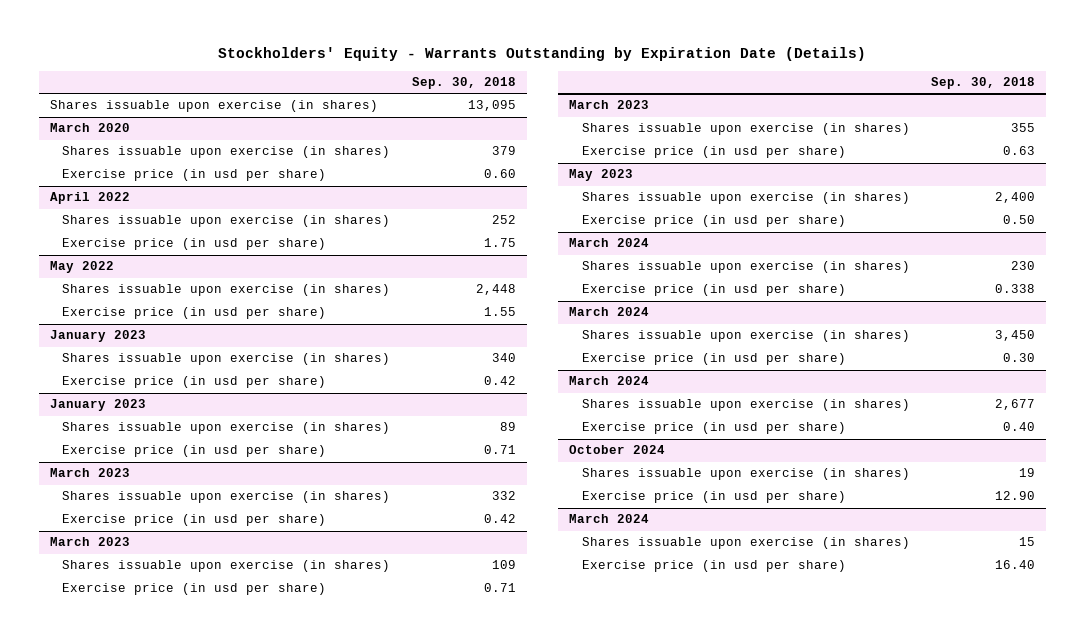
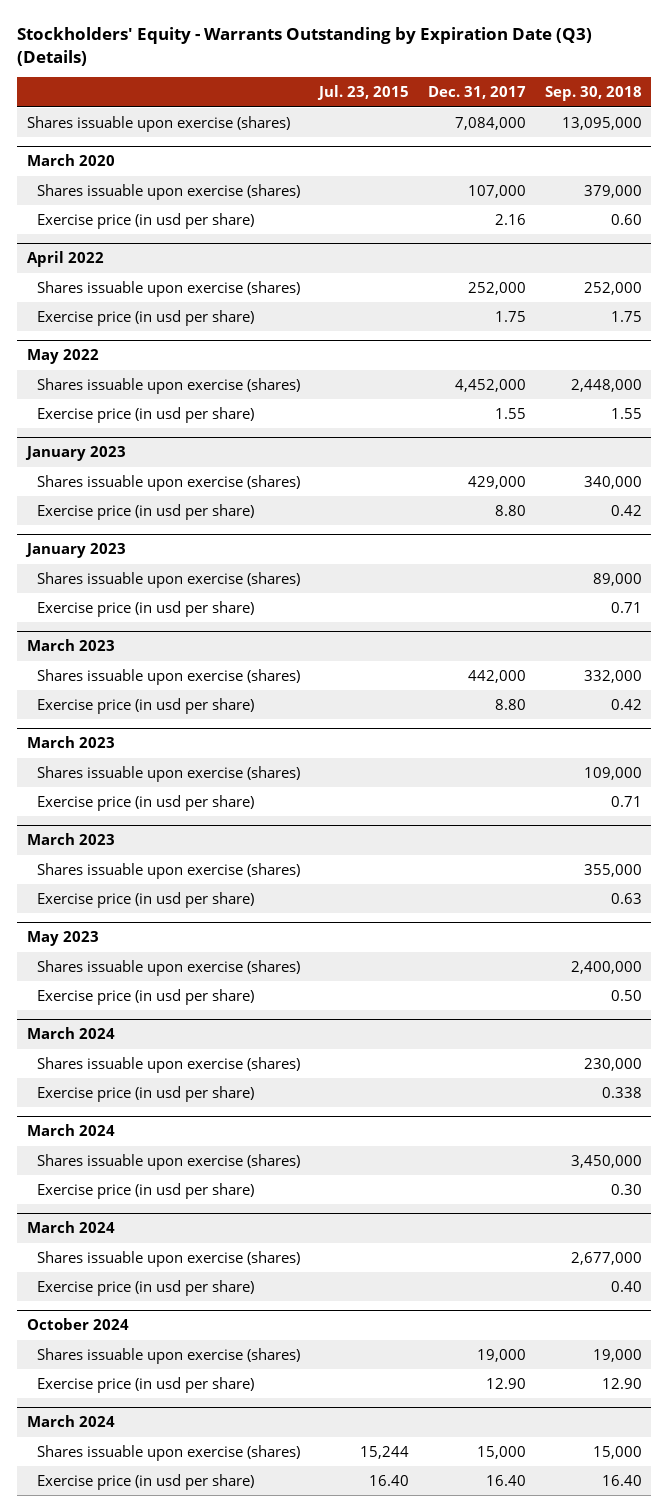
[218,47,867,62] Stockholders' Equity - Warrants Outstanding by Expiration Date (Details) -> [17,26,593,66] Stockholders' Equity - Warrants Outstanding by Expiration Date (Q3) (Details)
none -> [316,85,409,101] Jul. 23, 2015
none -> [427,86,526,100] Dec. 31, 2017
[49,100,378,113] Shares issuable upon exercise (in shares) -> [26,115,290,132] Shares issuable upon exercise (shares)
[468,100,517,112] 13,095 -> [561,116,642,130] 13,095,000
[62,146,391,159] Shares issuable upon exercise (in shares) -> [37,183,301,200] Shares issuable upon exercise (shares)
[492,146,517,156] 379 -> [583,184,642,198] 379,000
[62,215,391,228] Shares issuable upon exercise (in shares) -> [37,280,301,297] Shares issuable upon exercise (shares)
[492,215,517,225] 252 -> [583,281,642,295] 252,000
[62,284,391,297] Shares issuable upon exercise (in shares) -> [37,377,301,394] Shares issuable upon exercise (shares)
[476,284,517,296] 2,448 -> [570,378,642,392] 2,448,000
[62,353,391,366] Shares issuable upon exercise (in shares) -> [37,474,301,491] Shares issuable upon exercise (shares)
[492,353,517,363] 340 -> [583,475,642,489] 340,000
[62,422,391,435] Shares issuable upon exercise (in shares) -> [37,571,301,588] Shares issuable upon exercise (shares)
[500,422,517,432] 89 -> [592,572,642,586] 89,000
[62,491,391,504] Shares issuable upon exercise (in shares) -> [37,668,301,685] Shares issuable upon exercise (shares)
[492,491,517,501] 332 -> [583,669,642,683] 332,000
[62,560,391,573] Shares issuable upon exercise (in shares) -> [37,765,301,782] Shares issuable upon exercise (shares)
[492,560,517,570] 109 -> [583,766,642,780] 109,000
[581,123,910,136] Shares issuable upon exercise (in shares) -> [37,862,301,879] Shares issuable upon exercise (shares)
[1011,123,1036,133] 355 -> [583,863,642,877] 355,000
[581,192,910,205] Shares issuable upon exercise (in shares) -> [37,959,301,976] Shares issuable upon exercise (shares)
[995,192,1036,204] 2,400 -> [570,960,642,974] 2,400,000
[581,261,910,274] Shares issuable upon exercise (in shares) -> [37,1056,301,1073] Shares issuable upon exercise (shares)
[1011,261,1036,271] 230 -> [583,1057,642,1071] 230,000
[581,330,910,343] Shares issuable upon exercise (in shares) -> [37,1153,301,1170] Shares issuable upon exercise (shares)
[995,330,1036,342] 3,450 -> [570,1154,642,1168] 3,450,000
[581,399,910,412] Shares issuable upon exercise (in shares) -> [37,1250,301,1267] Shares issuable upon exercise (shares)
[995,399,1036,411] 2,677 -> [570,1251,642,1265] 2,677,000
[581,468,910,481] Shares issuable upon exercise (in shares) -> [37,1347,301,1364] Shares issuable upon exercise (shares)
[1019,468,1036,478] 19 -> [592,1348,642,1362] 19,000
[581,537,910,550] Shares issuable upon exercise (in shares) -> [37,1444,301,1461] Shares issuable upon exercise (shares)
[1019,537,1036,547] 15 -> [592,1445,642,1459] 15,000

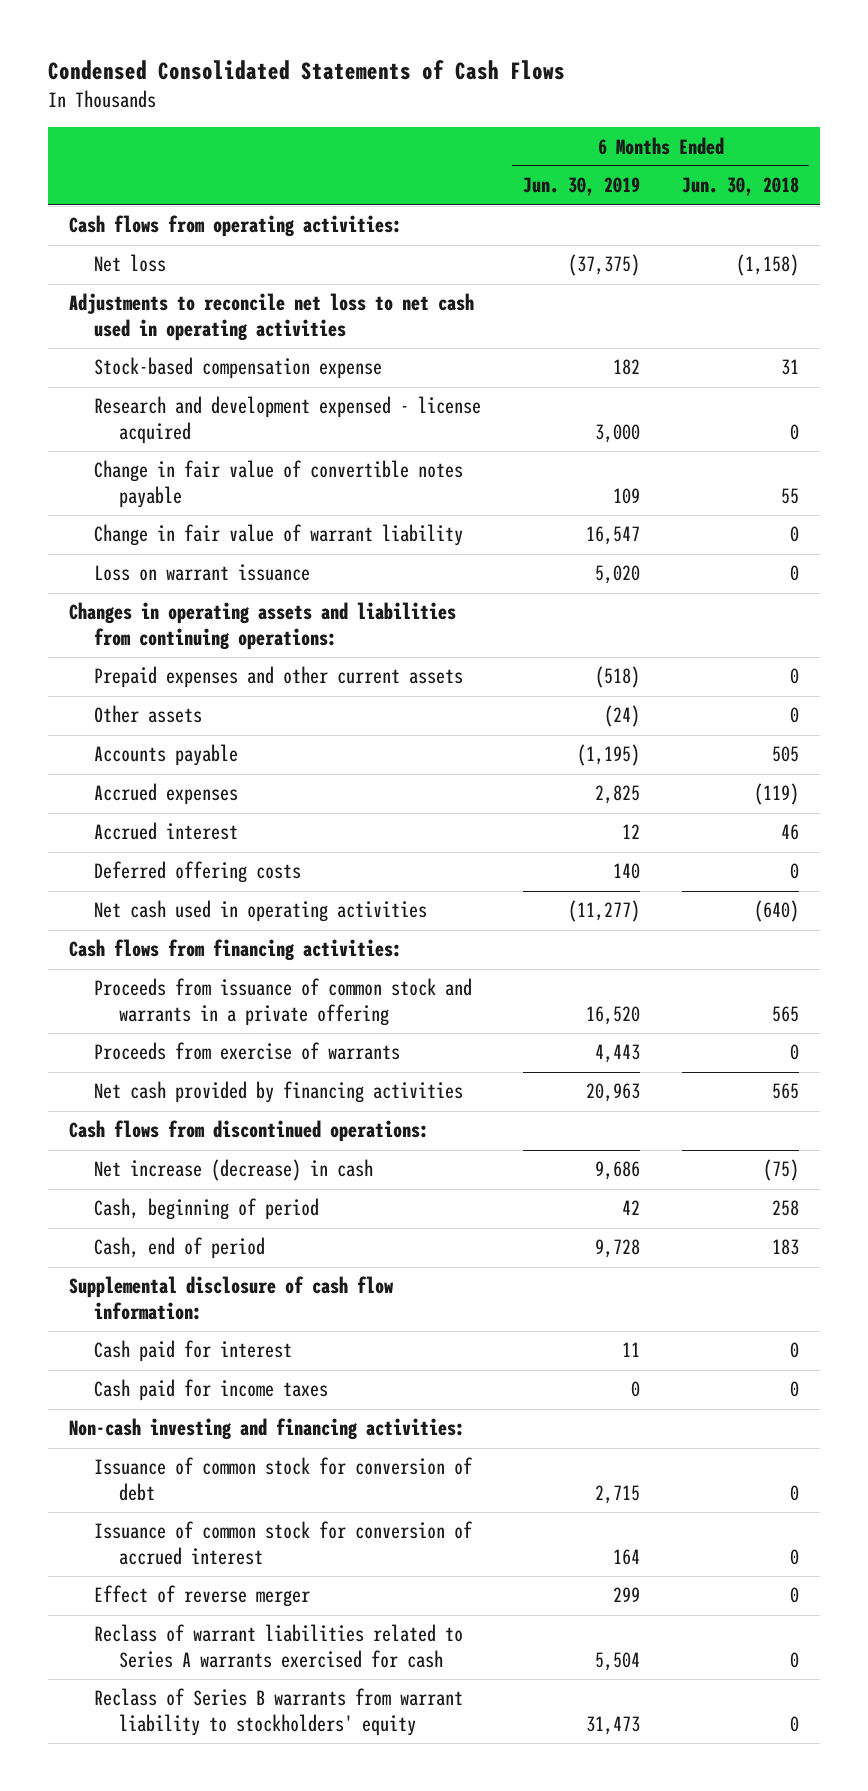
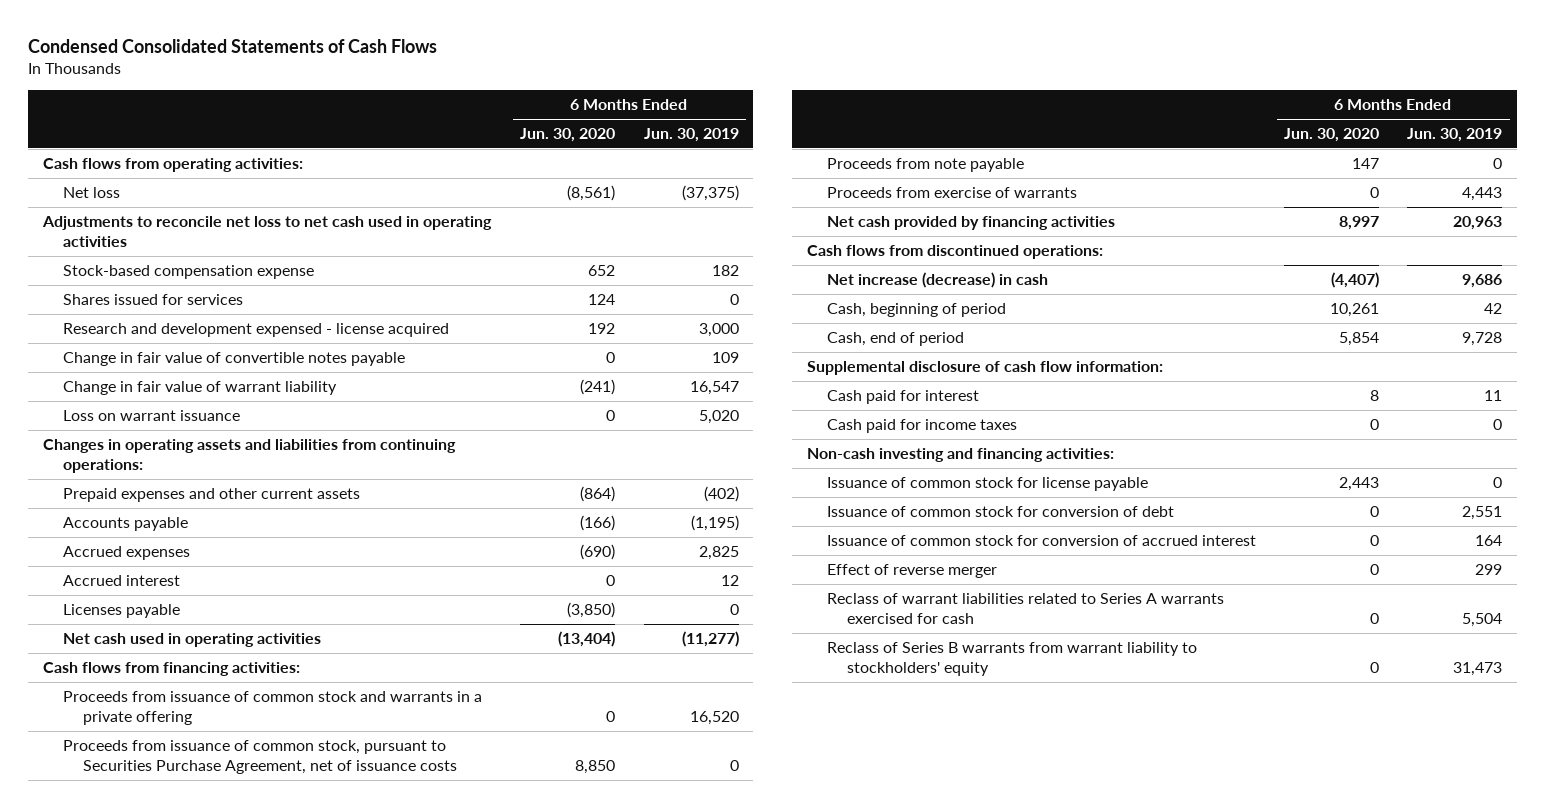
[681,177,799,197] Jun. 30, 2018 -> none
none -> [520,128,616,143] Jun. 30, 2020
none -> [62,294,243,306] Shares issued for services
[93,705,202,724] Other assets -> none
[594,666,640,689] (518) -> [703,486,739,503] (402)
[93,861,301,884] Deferred offering costs -> none
none -> [62,604,180,619] Licenses payable
none -> [62,740,457,775] Proceeds from issuance of common stock, pursuant to Securities Purchase Agreement, net of issuance costs
none -> [826,158,1024,173] Proceeds from note payable
none -> [826,477,1148,492] Issuance of common stock for license payable
[594,1484,640,1504] 2,715 -> [1462,506,1503,521] 2,551

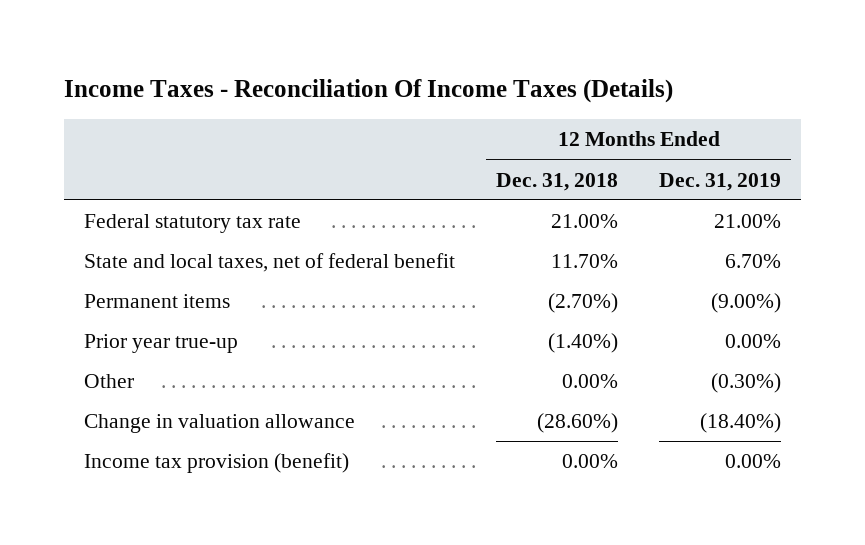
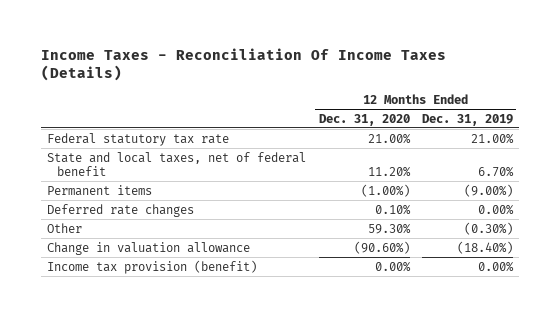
[496,172,619,191] Dec. 31, 2018 -> none
none -> [318,113,410,126] Dec. 31, 2020
[84,334,239,354] Prior year true-up -> none
none -> [47,203,195,217] Deferred rate changes

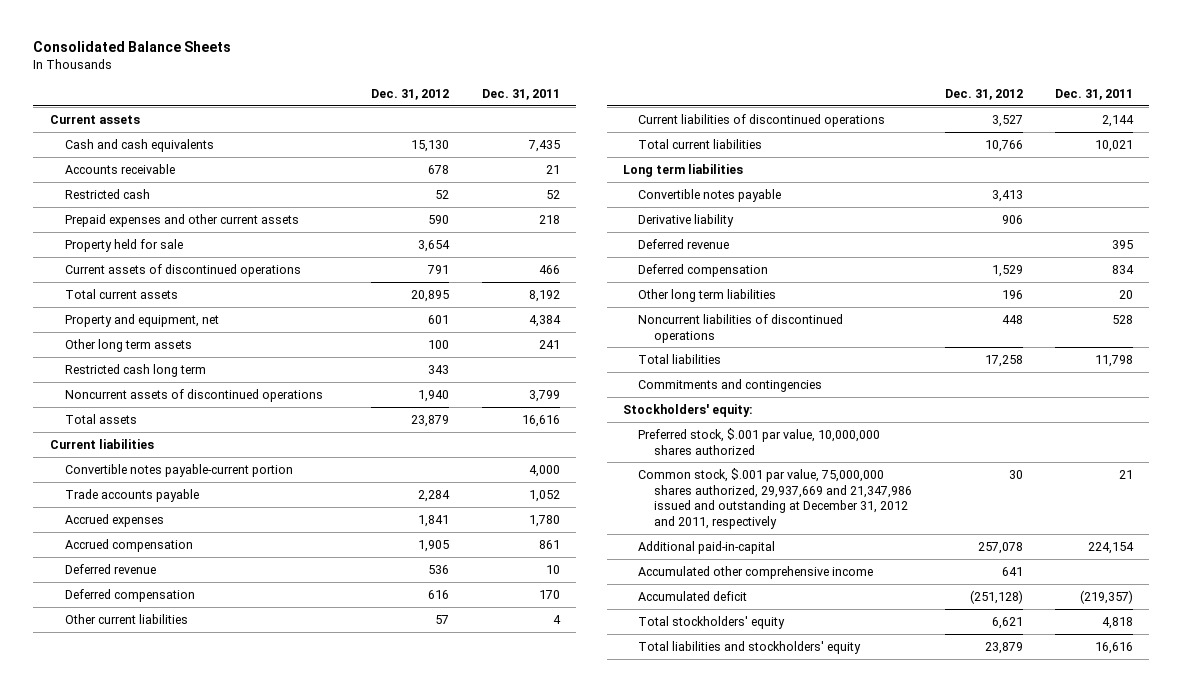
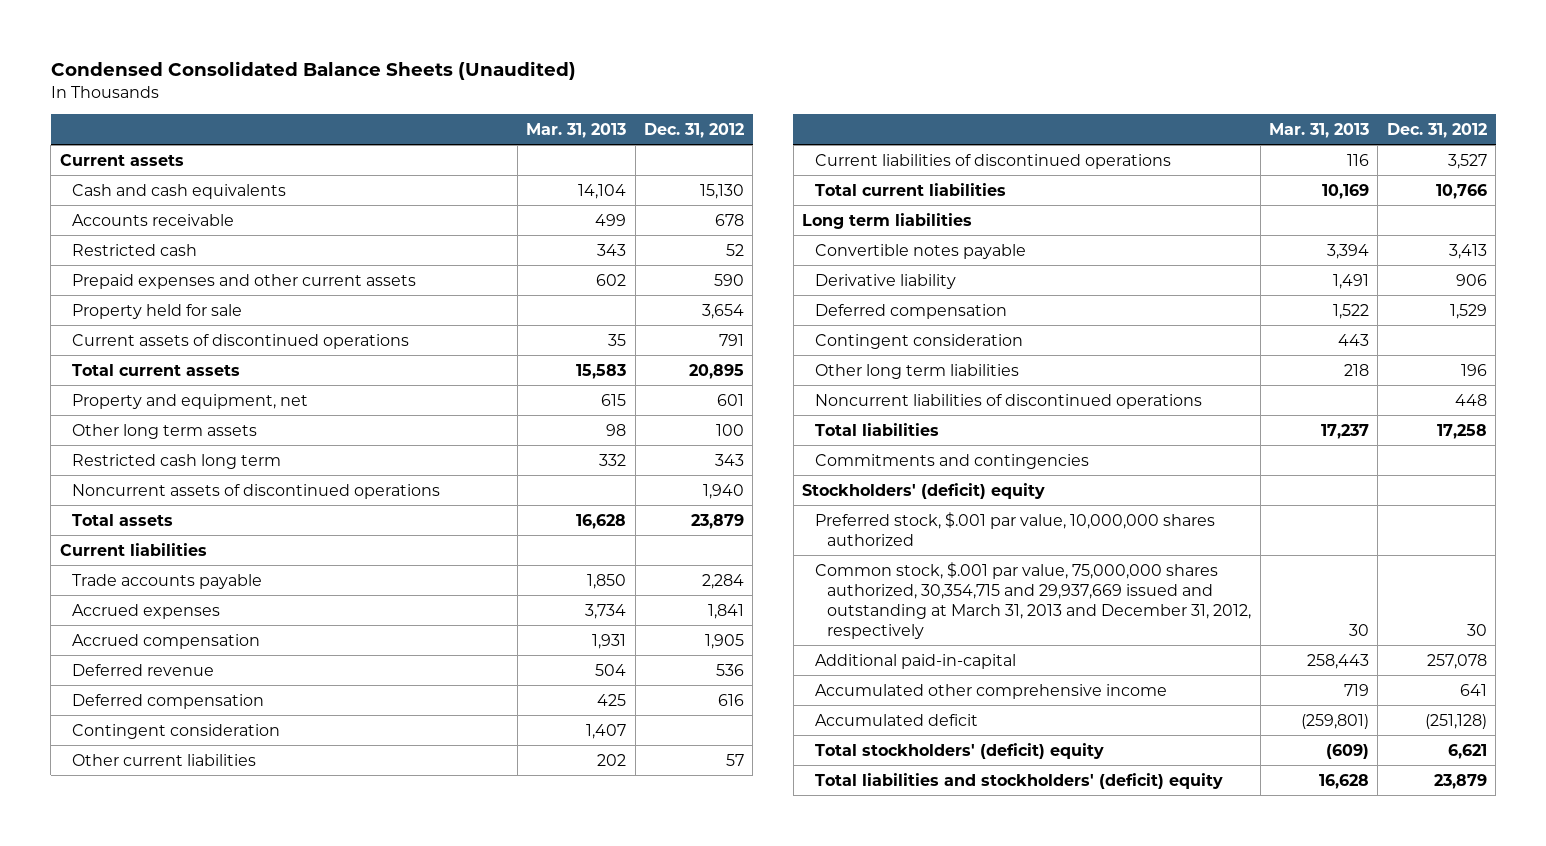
[33,41,232,53] Consolidated Balance Sheets -> [50,60,576,80] Condensed Consolidated Balance Sheets (Unaudited)
[481,88,560,100] Dec. 31, 2011 -> none
none -> [526,122,627,138] Mar. 31, 2013
[65,463,294,477] Convertible notes payable-current portion -> none
none -> [72,723,281,739] Contingent consideration
[638,238,730,249] Deferred revenue -> none
none -> [814,333,1023,349] Contingent consideration
[622,403,753,417] Stockholders' equity: -> [802,482,1046,499] Stockholders' (deficit) equity
[638,467,912,530] Common stock, $.001 par value, 75,000,000 shares authorized, 29,937,669 and 21,347,986 issued and outstanding at December 31, 2012 and 2011, respectively -> [814,561,1252,639] Common stock, $.001 par value, 75,000,000 shares authorized, 30,354,715 and 29,937,669 issued and outstanding at March 31, 2013 and December 31, 2012, respectively
[638,615,786,629] Total stockholders' equity -> [814,742,1104,759] Total stockholders' (deficit) equity
[638,640,862,654] Total liabilities and stockholders' equity -> [814,772,1223,789] Total liabilities and stockholders' (deficit) equity

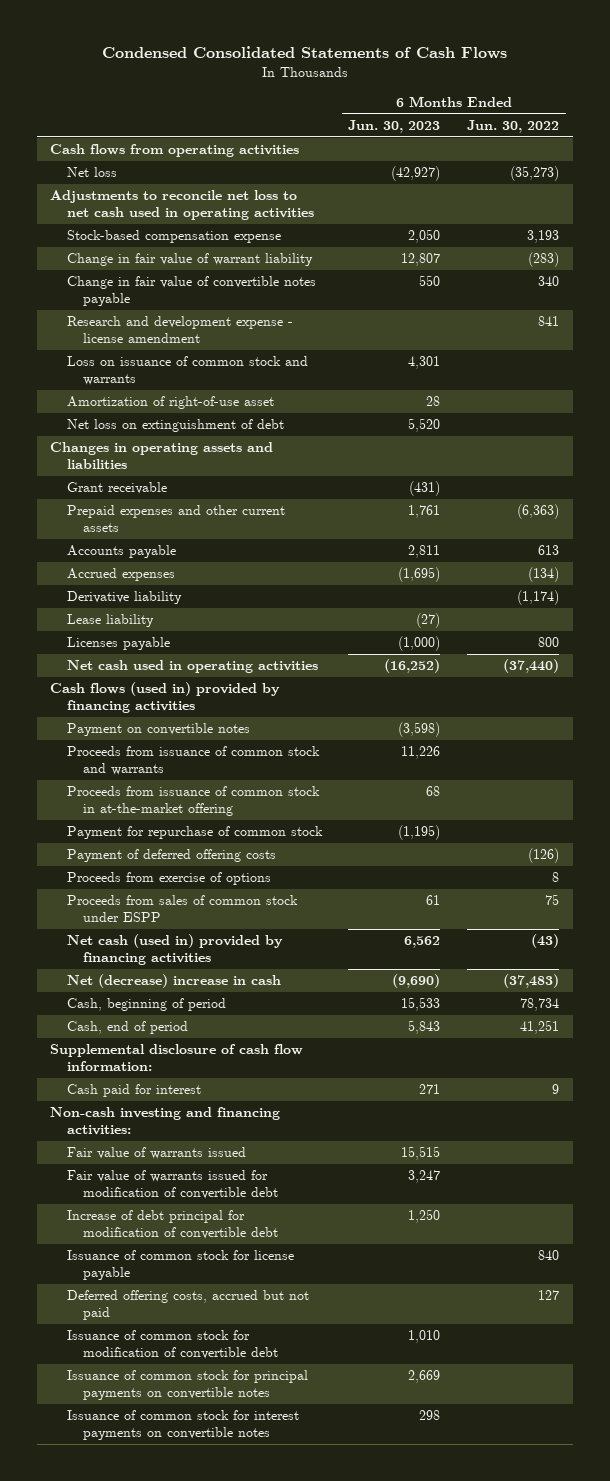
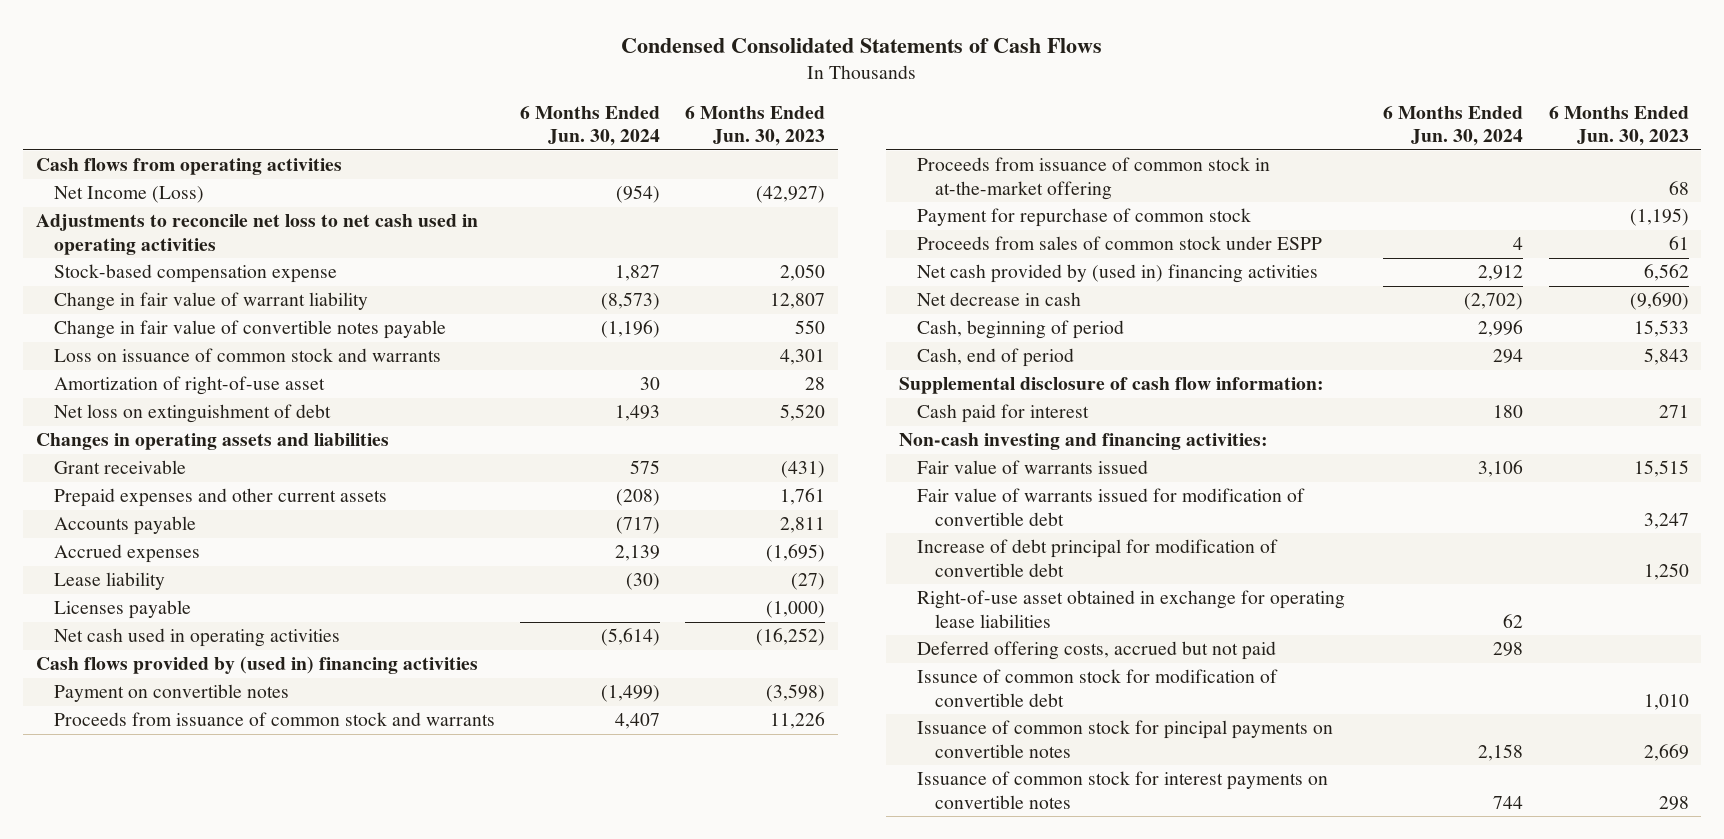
[467,119,560,133] Jun. 30, 2022 -> none
none -> [519,105,660,147] 6 Months Ended Jun. 30, 2024
[66,167,117,178] Net loss -> [53,186,204,204] Net Income (Loss)
[66,316,293,344] Research and development expense - license amendment -> none
[66,591,182,605] Derivative liability -> none
[50,682,281,714] Cash flows (used in) provided by financing activities -> [35,656,478,675] Cash flows provided by (used in) financing activities
[66,849,276,863] Payment of deferred offering costs -> none
[66,872,271,886] Proceeds from exercise of options -> none
[66,934,283,966] Net cash (used in) provided by financing activities -> [916,264,1318,284] Net cash provided by (used in) financing activities
[66,974,281,989] Net (decrease) increase in cash -> [916,292,1081,307] Net decrease in cash
[66,1250,294,1281] Issuance of common stock for license payable -> none
none -> [916,590,1345,628] Right-of-use asset obtained in exchange for operating lease liabilities
[66,1330,278,1360] Issuance of common stock for modification of convertible debt -> [916,669,1278,707] Issunce of common stock for modification of convertible debt
[66,1370,308,1401] Issuance of common stock for principal payments on convertible notes -> [916,720,1333,758] Issuance of common stock for pincipal payments on convertible notes

